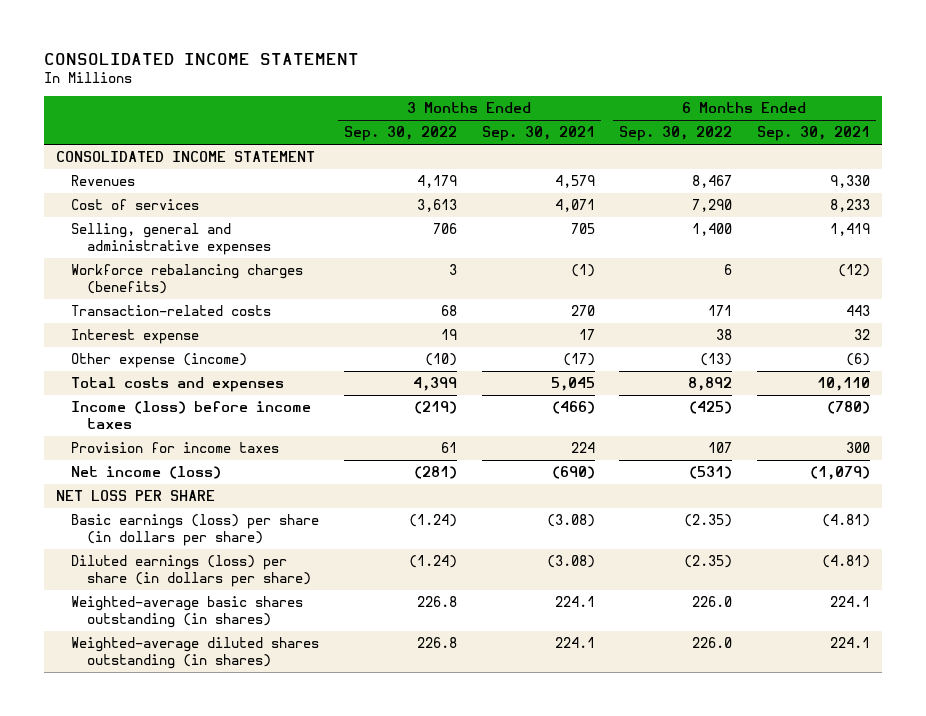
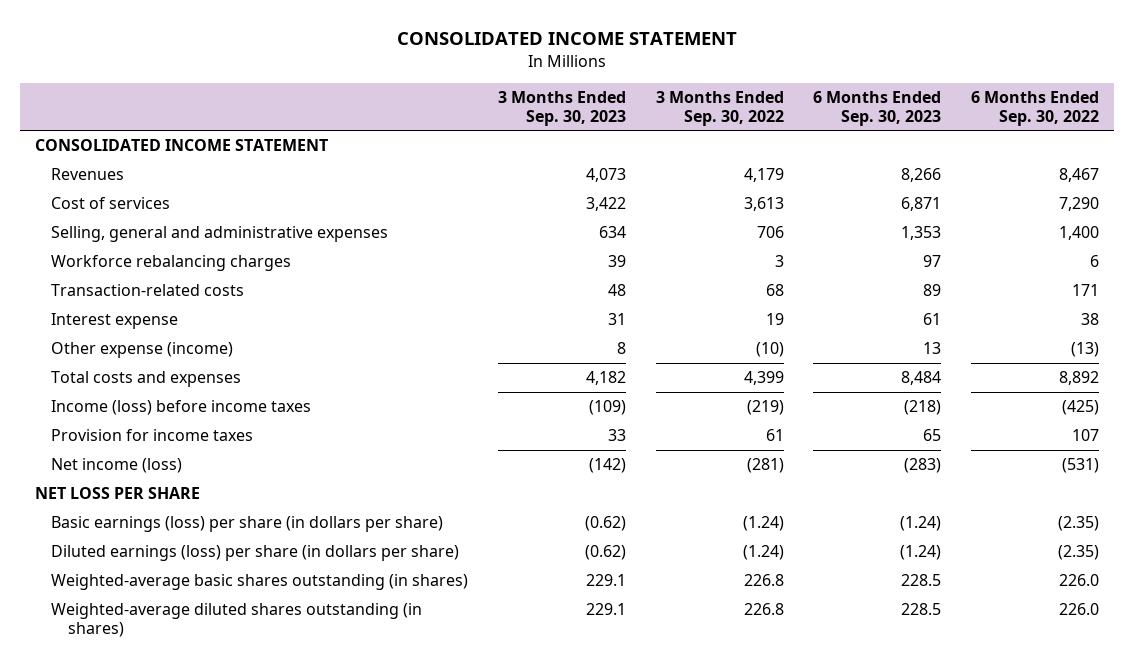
[481,126,595,142] Sep. 30, 2021 -> none
[756,126,870,142] Sep. 30, 2021 -> none
none -> [497,91,626,127] 3 Months Ended Sep. 30, 2023
none -> [813,91,942,127] 6 Months Ended Sep. 30, 2023
[71,264,304,294] Workforce rebalancing charges (benefits) -> [51,255,292,272] Workforce rebalancing charges

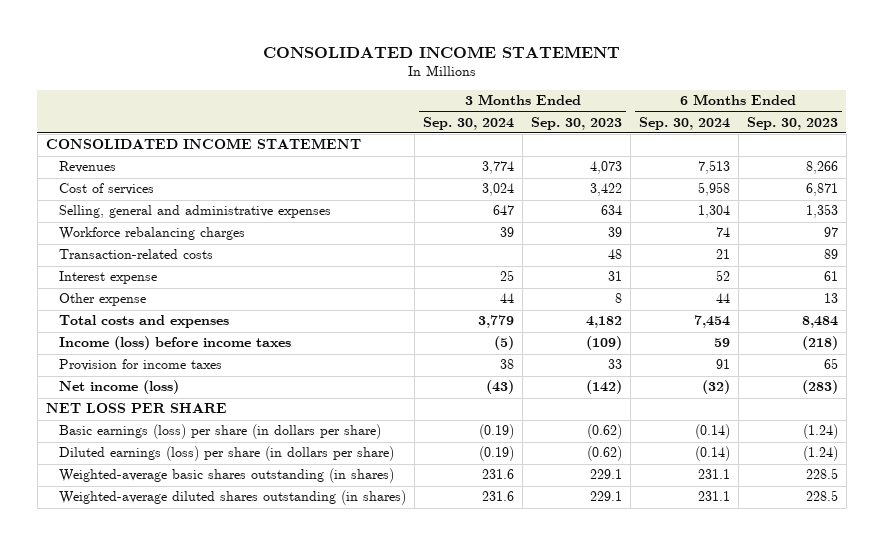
[655,91,784,127] 3 Months Ended Sep. 30, 2022 -> none
[971,91,1100,127] 6 Months Ended Sep. 30, 2022 -> none
none -> [423,116,515,130] Sep. 30, 2024
none -> [638,116,730,130] Sep. 30, 2024
[51,342,234,359] Other expense (income) -> [59,293,147,307] Other expense

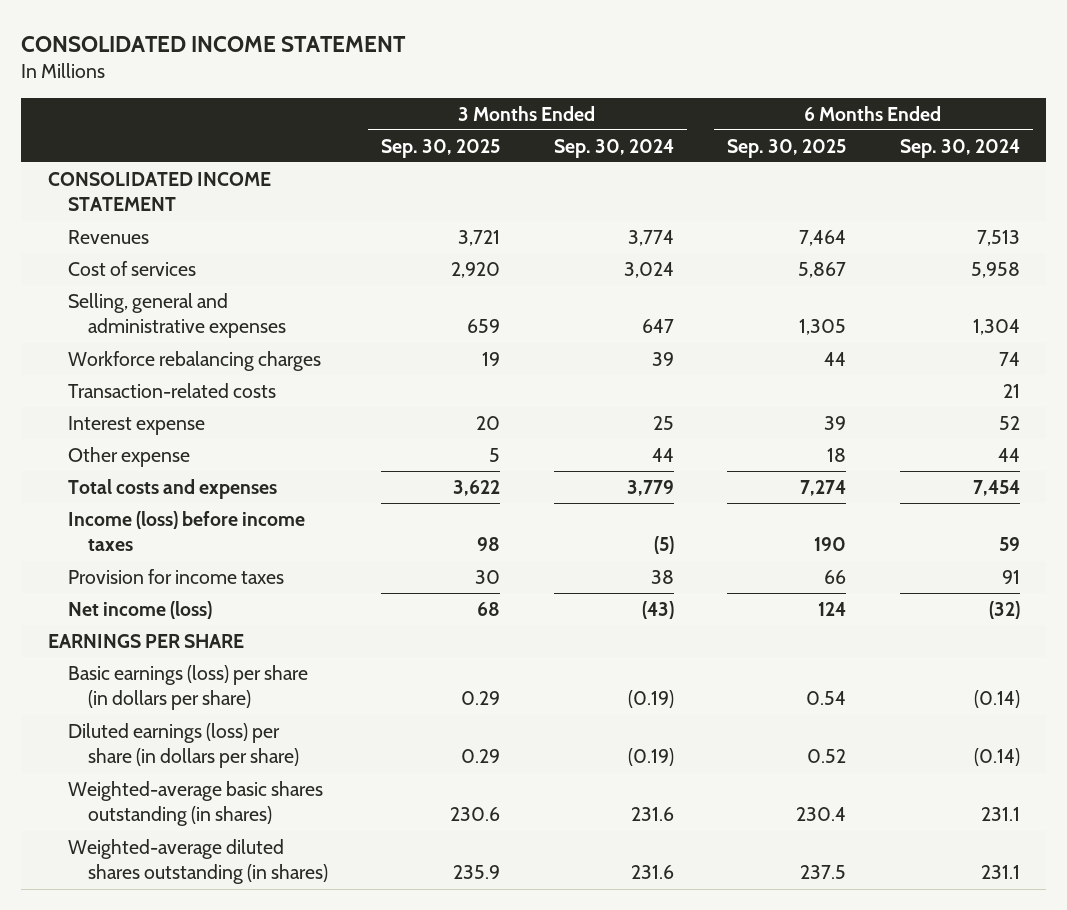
[530,116,622,130] Sep. 30, 2023 -> none
[746,116,838,130] Sep. 30, 2023 -> none
none -> [381,138,501,158] Sep. 30, 2025
none -> [727,138,847,158] Sep. 30, 2025
[45,403,227,414] NET LOSS PER SHARE -> [47,633,244,648] EARNINGS PER SHARE

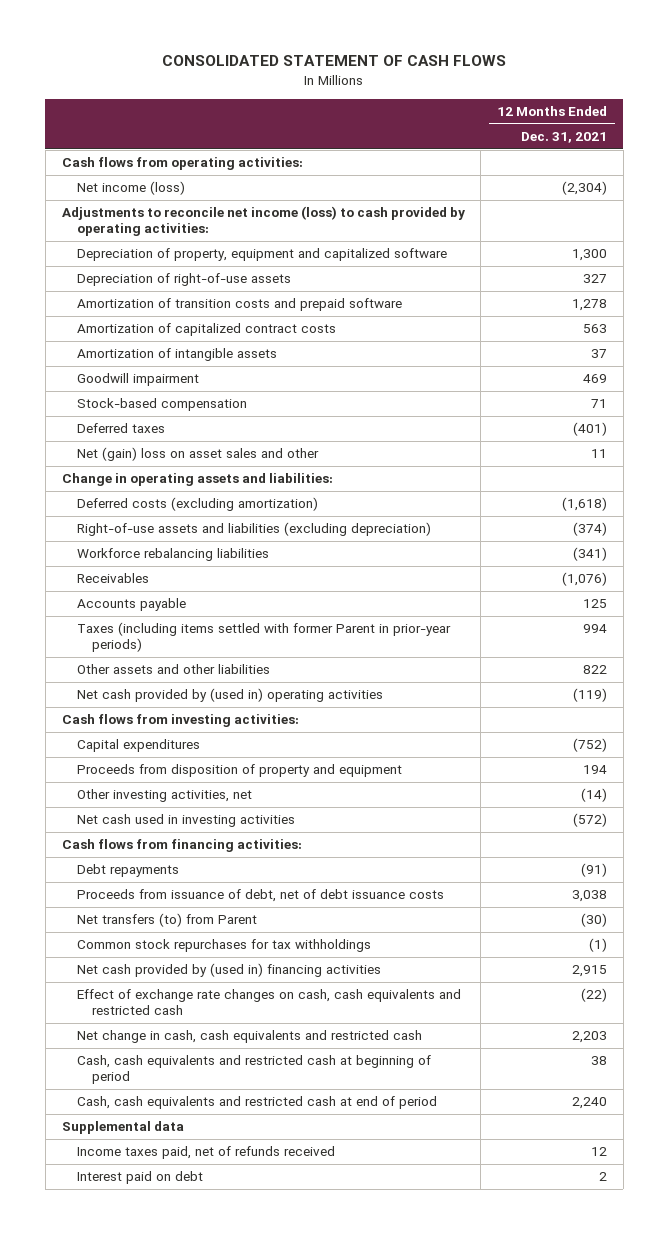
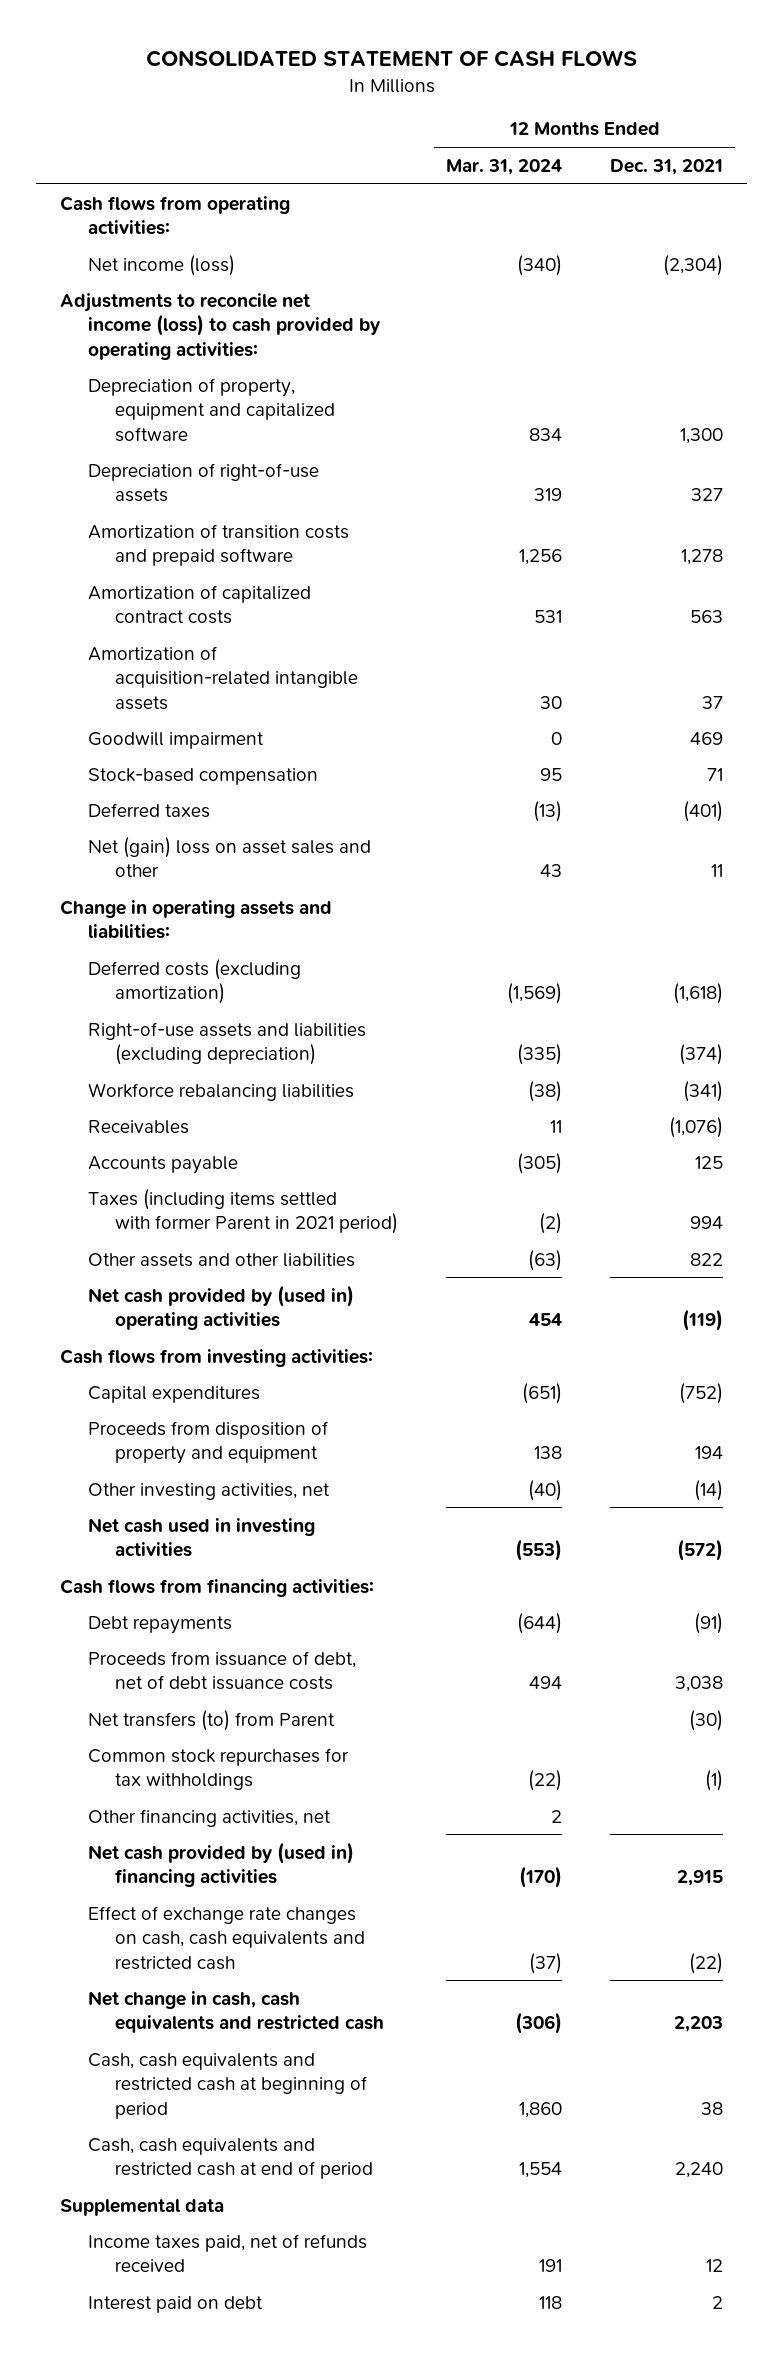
none -> [446,158,563,175] Mar. 31, 2024
[76,348,277,362] Amortization of intangible assets -> [87,645,358,710] Amortization of acquisition-related intangible assets
[76,622,451,653] Taxes (including items settled with former Parent in prior-year periods) -> [87,1188,398,1235] Taxes (including items settled with former Parent in 2021 period)
none -> [87,1808,331,1827] Other financing activities, net

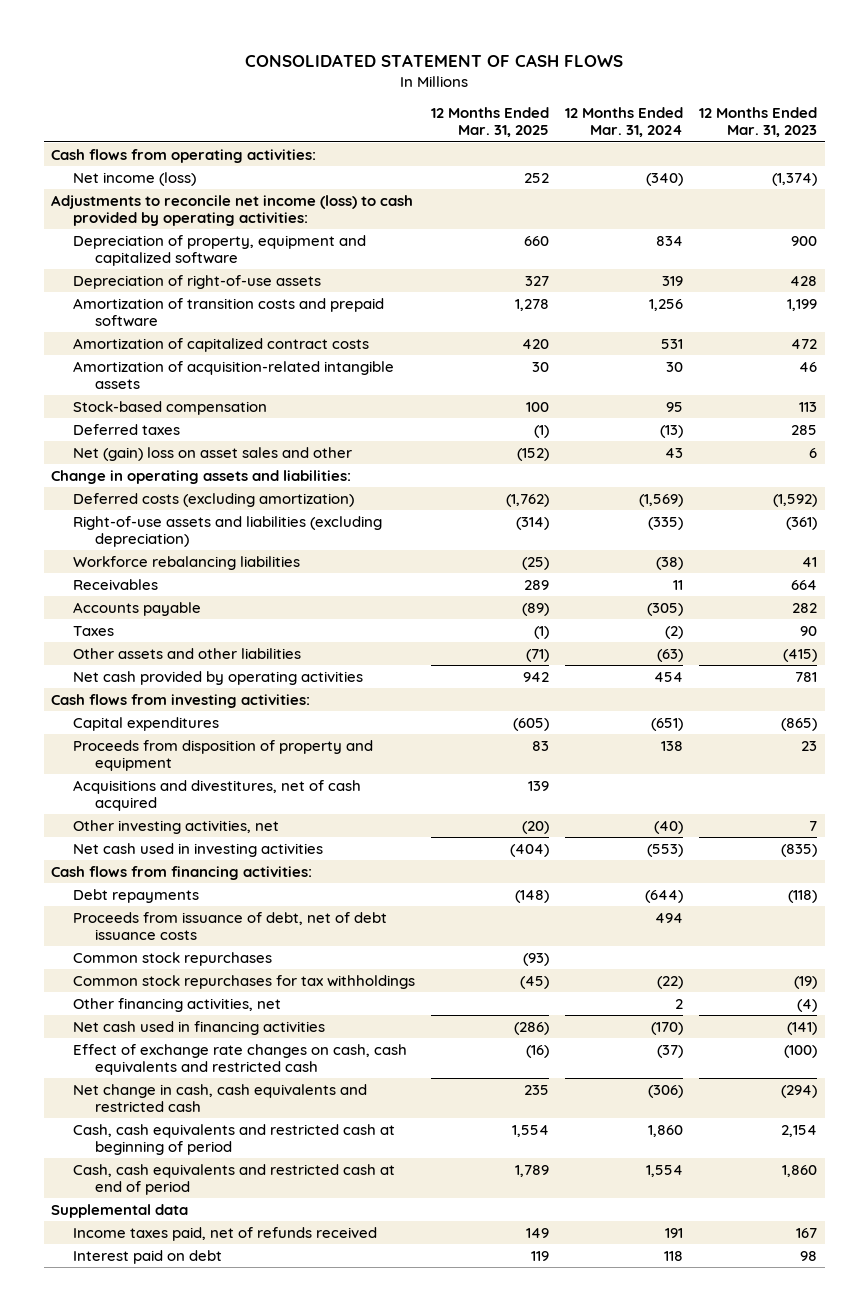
[610,158,724,175] Dec. 31, 2021 -> none
none -> [431,107,550,138] 12 Months Ended Mar. 31, 2025
none -> [698,107,817,138] 12 Months Ended Mar. 31, 2023
[87,731,264,749] Goodwill impairment -> none
[87,1188,398,1235] Taxes (including items settled with former Parent in 2021 period) -> [73,625,115,636] Taxes
[87,1284,354,1331] Net cash provided by (used in) operating activities -> [73,670,364,685] Net cash provided by operating activities
none -> [73,779,362,812] Acquisitions and divestitures, net of cash acquired
[87,1709,335,1731] Net transfers (to) from Parent -> none
none -> [73,951,273,966] Common stock repurchases
[87,1841,354,1888] Net cash provided by (used in) financing activities -> [73,1020,326,1035] Net cash used in financing activities

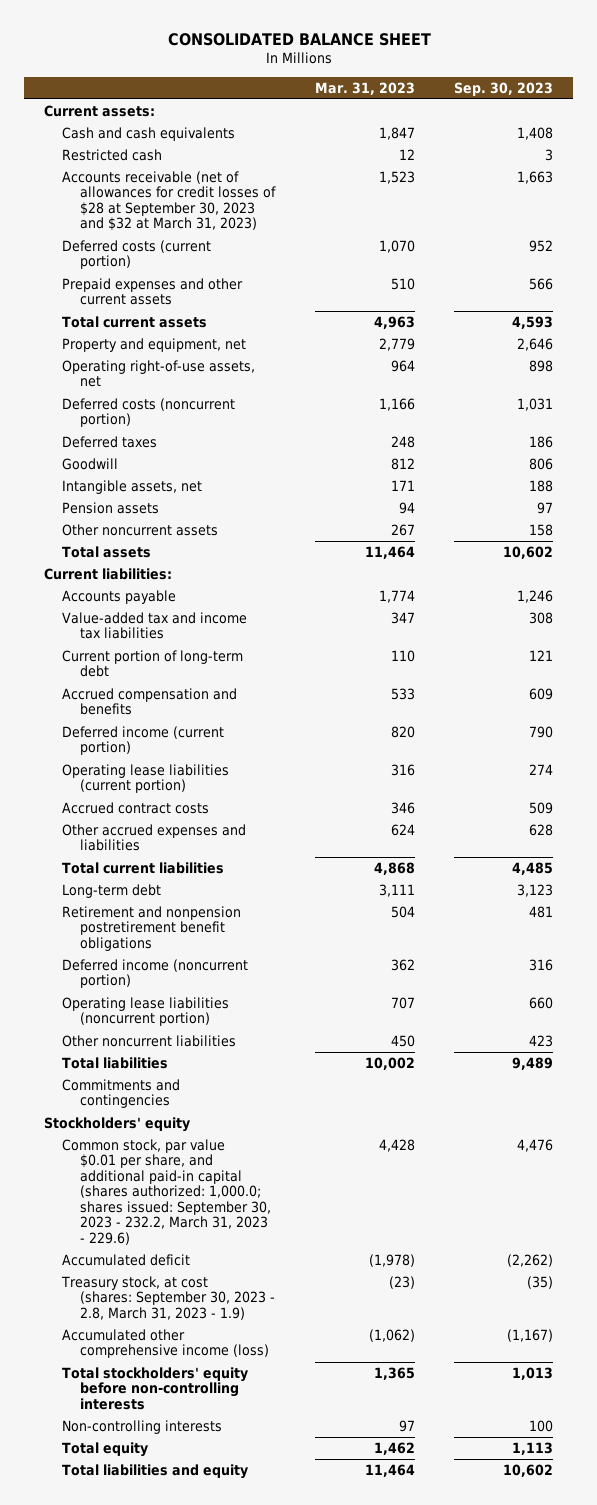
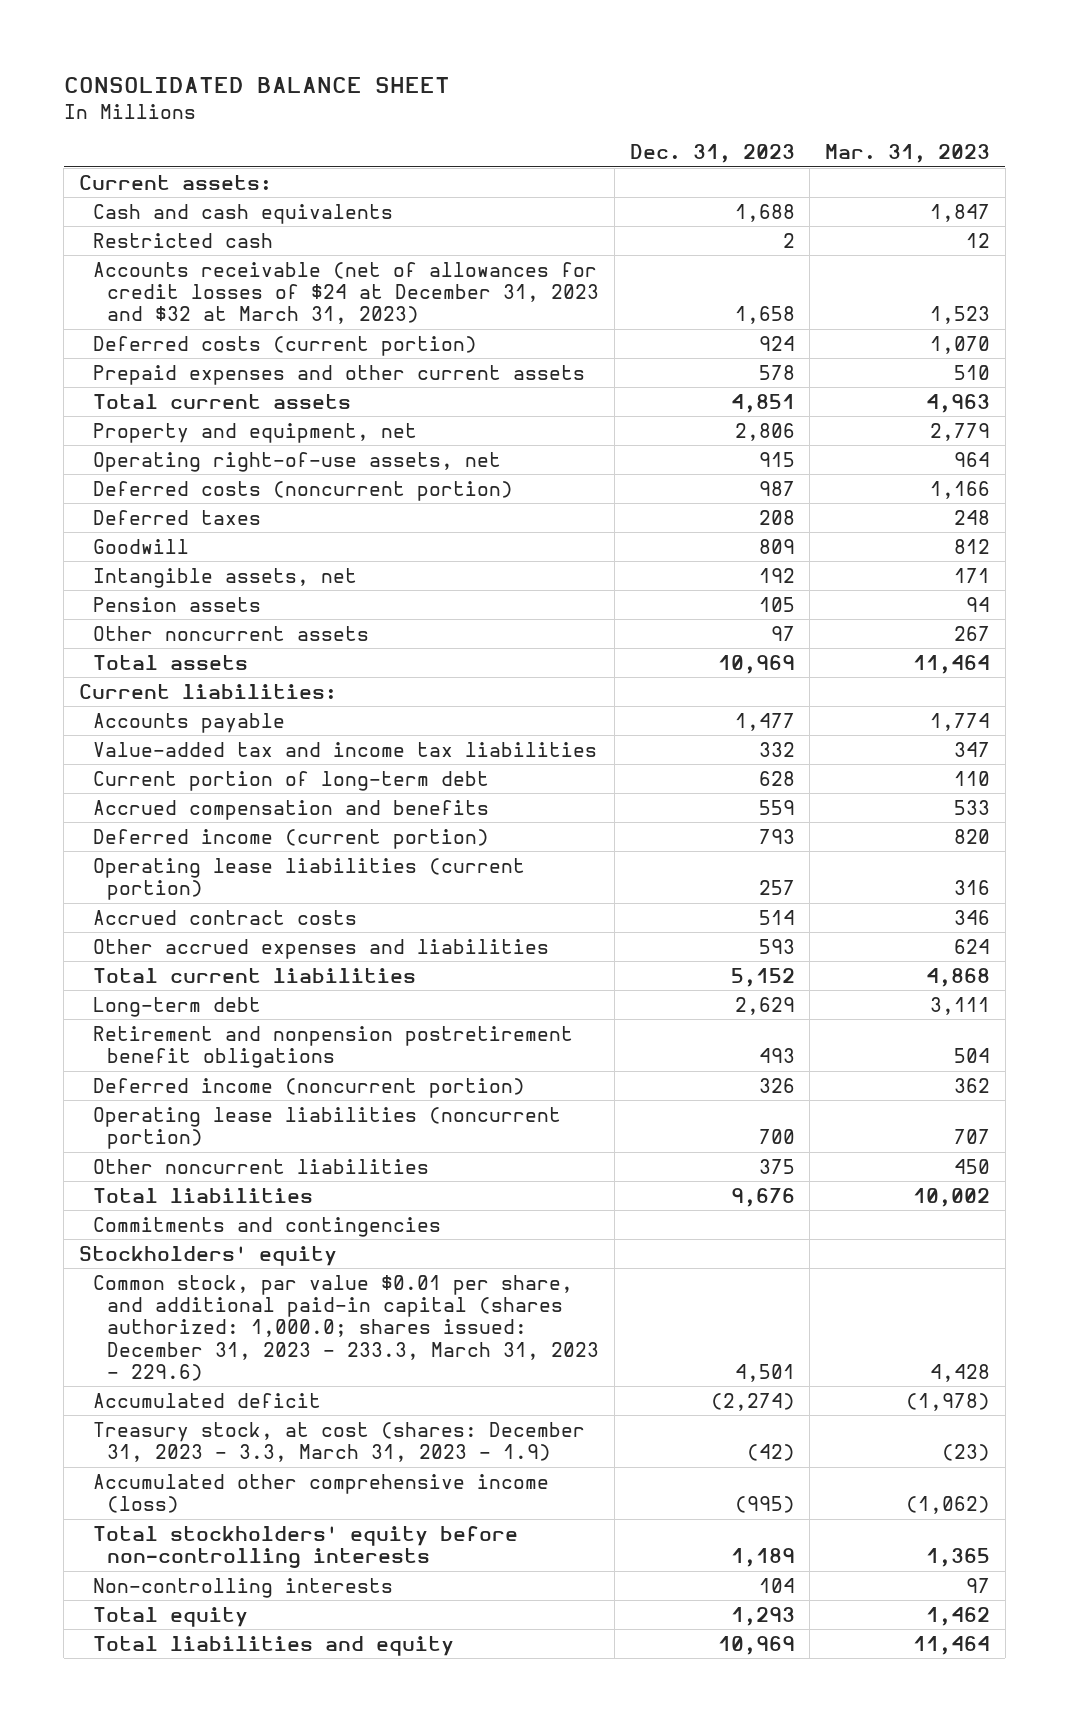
[454,81,554,96] Sep. 30, 2023 -> none
none -> [629,144,795,164] Dec. 31, 2023
[62,171,277,232] Accounts receivable (net of allowances for credit losses of $28 at September 30, 2023 and $32 at March 31, 2023) -> [93,261,600,325] Accounts receivable (net of allowances for credit losses of $24 at December 31, 2023 and $32 at March 31, 2023)
[62,1139,272,1245] Common stock, par value $0.01 per share, and additional paid-in capital (shares authorized: 1,000.0; shares issued: September 30, 2023 - 232.2, March 31, 2023 - 229.6) -> [93,1274,600,1381] Common stock, par value $0.01 per share, and additional paid-in capital (shares authorized: 1,000.0; shares issued: December 31, 2023 - 233.3, March 31, 2023 - 229.6)
[61,1276,276,1320] Treasury stock, at cost (shares: September 30, 2023 - 2.8, March 31, 2023 - 1.9) -> [93,1421,586,1463] Treasury stock, at cost (shares: December 31, 2023 - 3.3, March 31, 2023 - 1.9)

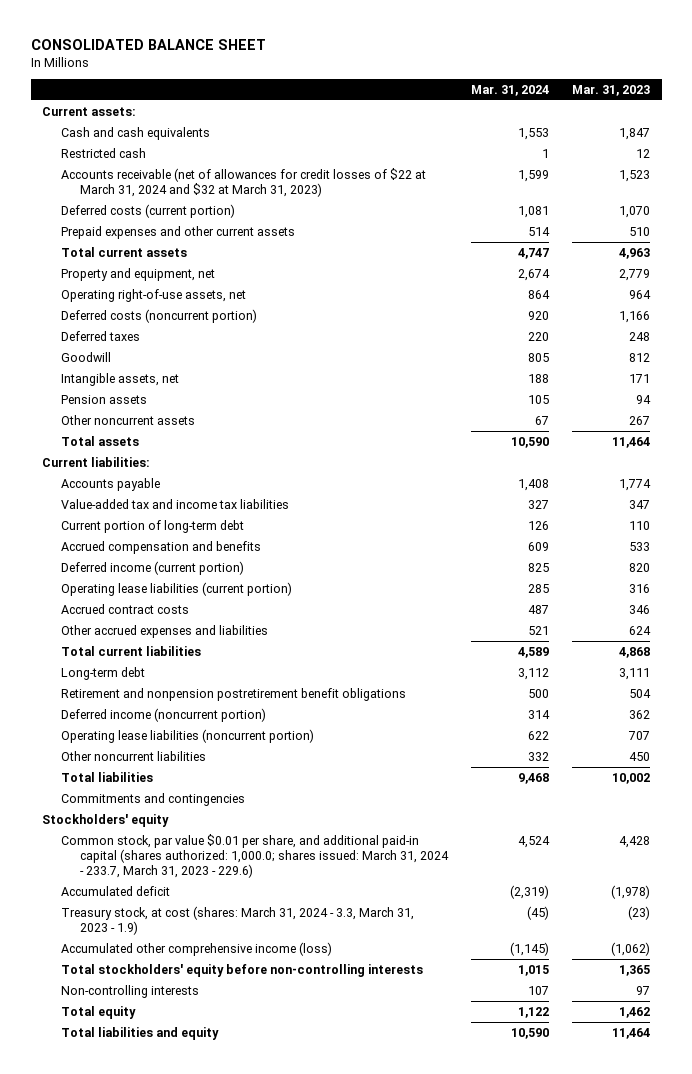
[629,144,795,164] Dec. 31, 2023 -> none
none -> [470,84,549,96] Mar. 31, 2024
[93,261,600,325] Accounts receivable (net of allowances for credit losses of $24 at December 31, 2023 and $32 at March 31, 2023) -> [60,167,426,197] Accounts receivable (net of allowances for credit losses of $22 at March 31, 2024 and $32 at March 31, 2023)
[93,1274,600,1381] Common stock, par value $0.01 per share, and additional paid-in capital (shares authorized: 1,000.0; shares issued: December 31, 2023 - 233.3, March 31, 2023 - 229.6) -> [60,833,449,878] Common stock, par value $0.01 per share, and additional paid-in capital (shares authorized: 1,000.0; shares issued: March 31, 2024 - 233.7, March 31, 2023 - 229.6)
[93,1421,586,1463] Treasury stock, at cost (shares: December 31, 2023 - 3.3, March 31, 2023 - 1.9) -> [60,905,414,935] Treasury stock, at cost (shares: March 31, 2024 - 3.3, March 31, 2023 - 1.9)

